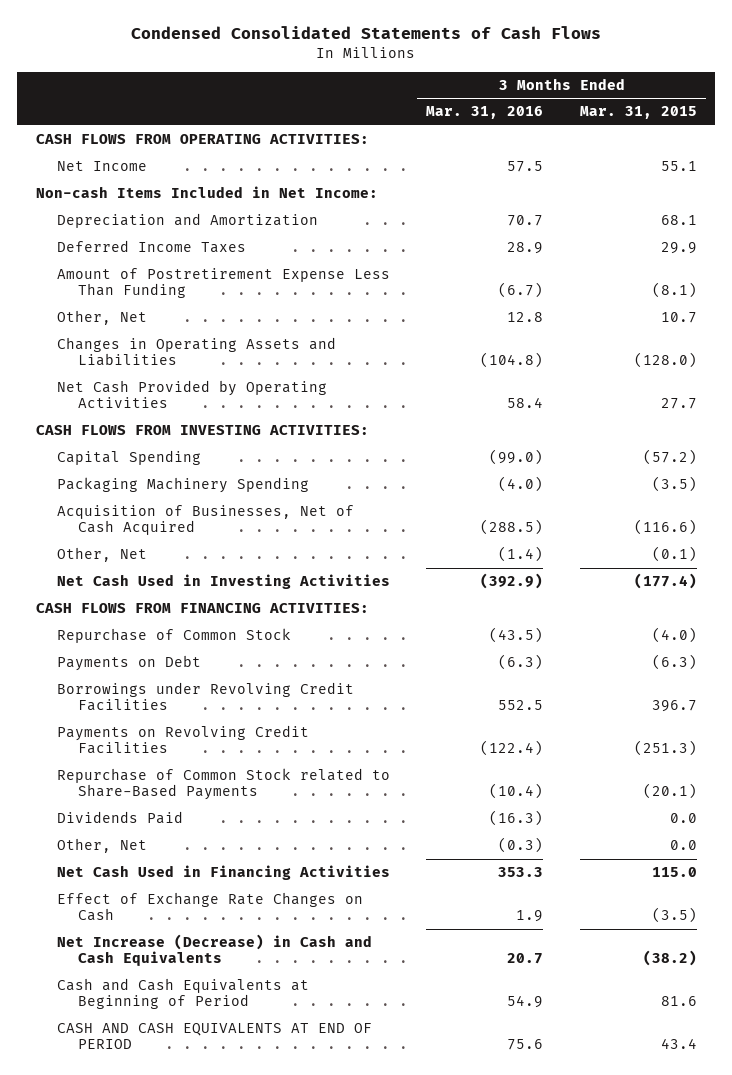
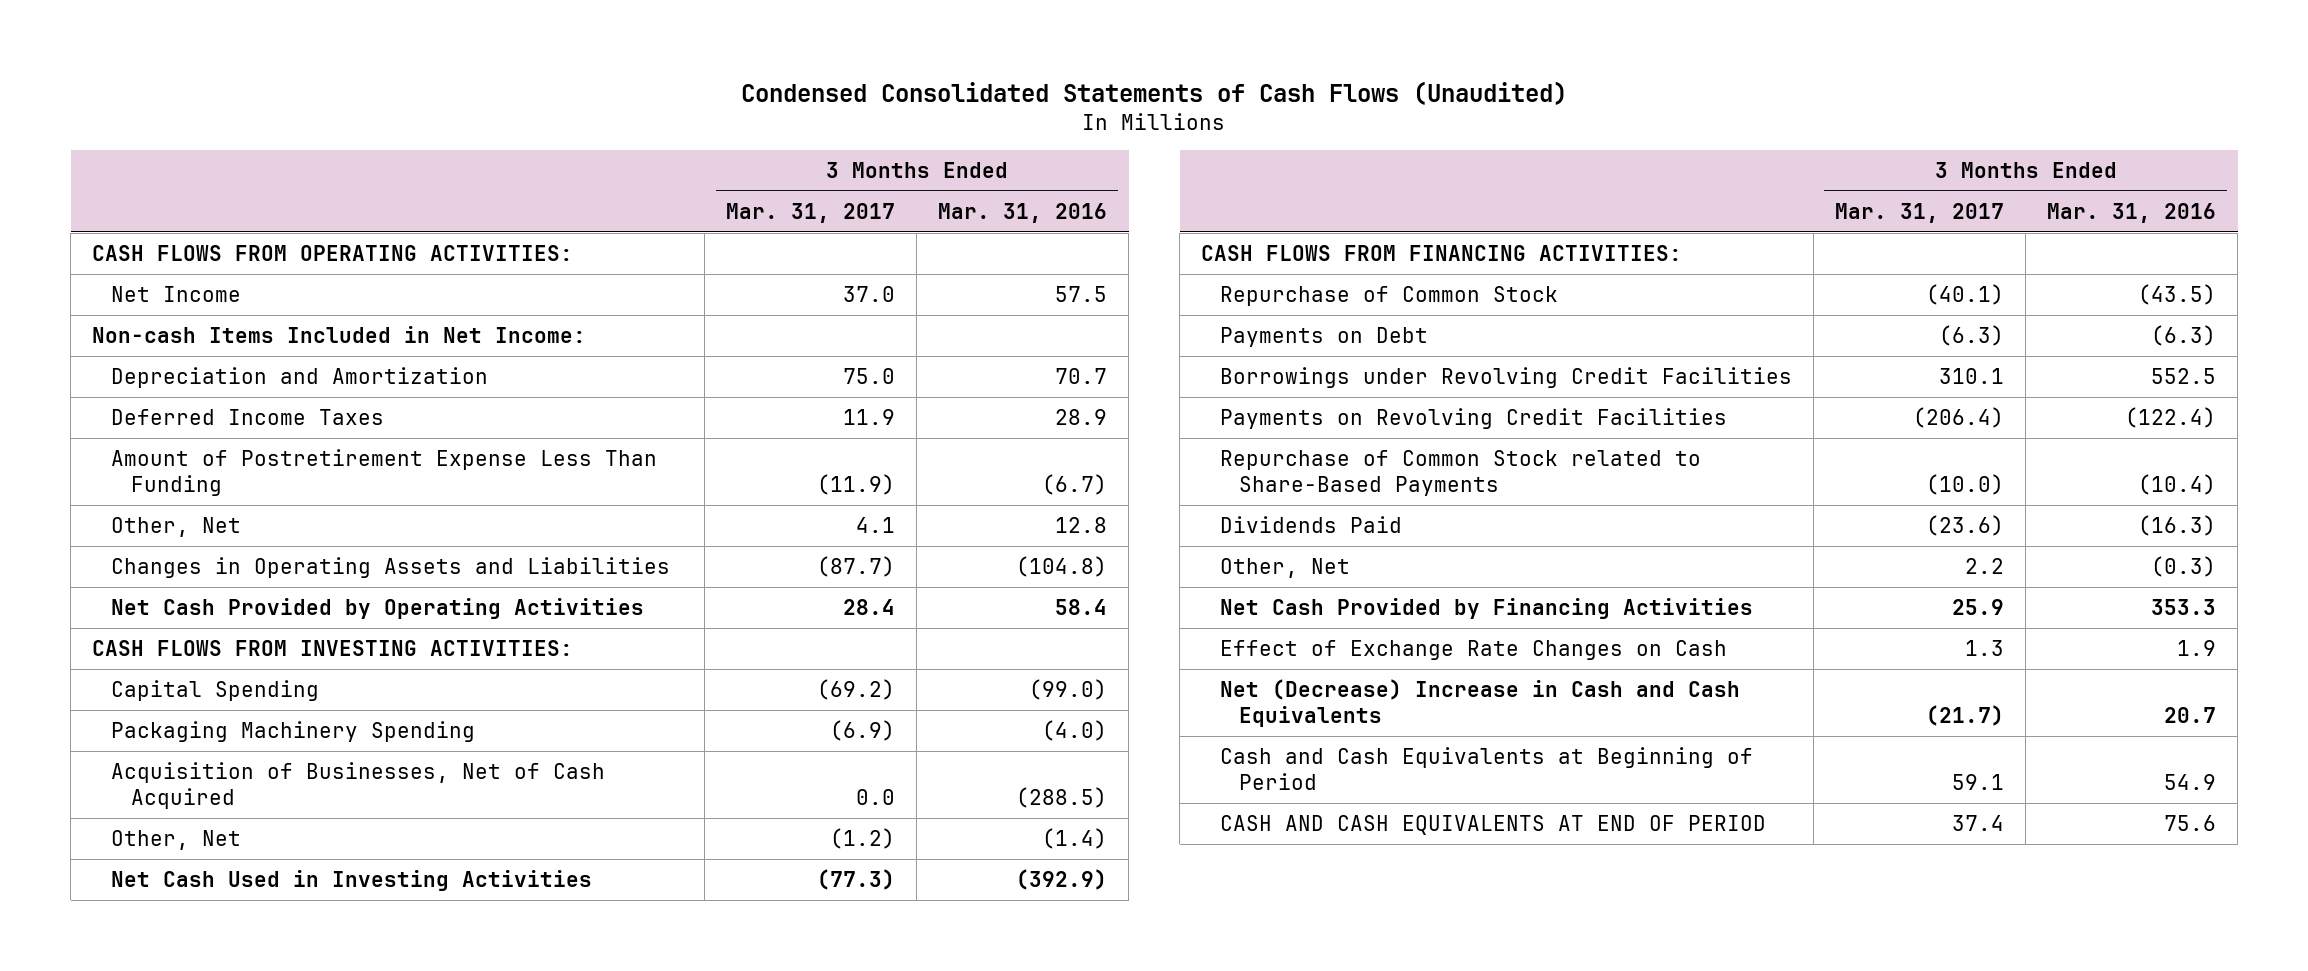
[131,25,602,39] Condensed Consolidated Statements of Cash Flows -> [741,81,1568,106] Condensed Consolidated Statements of Cash Flows (Unaudited)
[579,106,697,120] Mar. 31, 2015 -> none
none -> [726,202,896,223] Mar. 31, 2017
[56,865,390,881] Net Cash Used in Financing Activities -> [1220,597,1754,619] Net Cash Provided by Financing Activities
[56,934,372,967] Net Increase (Decrease) in Cash and Cash Equivalents -> [1220,678,1741,727] Net (Decrease) Increase in Cash and Cash Equivalents

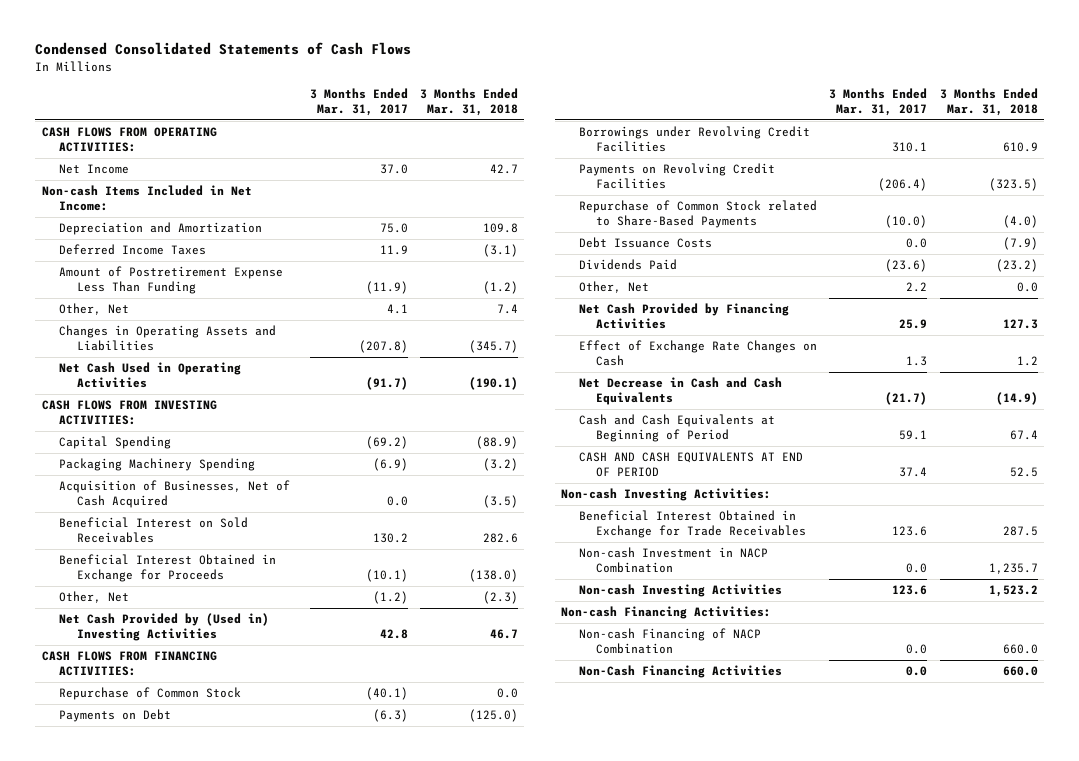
[741,81,1568,106] Condensed Consolidated Statements of Cash Flows (Unaudited) -> [35,42,412,56] Condensed Consolidated Statements of Cash Flows
[938,202,1108,223] Mar. 31, 2016 -> none
none -> [420,88,519,117] 3 Months Ended Mar. 31, 2018
[817,555,896,577] (87.7) -> [358,340,408,354] (207.8)
[111,597,645,619] Net Cash Provided by Operating Activities -> [59,362,242,389] Net Cash Used in Operating Activities
[843,598,896,615] 28.4 -> [365,377,408,391] (91.7)
none -> [59,517,249,544] Beneficial Interest on Sold Receivables
none -> [59,554,277,583] Beneficial Interest Obtained in Exchange for Proceeds
[111,869,593,891] Net Cash Used in Investing Activities -> [59,613,270,642] Net Cash Provided by (Used in) Investing Activities
[817,868,896,890] (77.3) -> [379,629,408,640] 42.8
none -> [578,237,712,249] Debt Issuance Costs
[1220,678,1741,727] Net (Decrease) Increase in Cash and Cash Equivalents -> [578,377,782,406] Net Decrease in Cash and Cash Equivalents
none -> [561,488,772,502] Non-cash Investing Activities:
none -> [578,510,807,539] Beneficial Interest Obtained in Exchange for Trade Receivables
none -> [578,547,768,574] Non-cash Investment in NACP Combination
none -> [578,584,782,598] Non-cash Investing Activities
none -> [561,606,772,620] Non-cash Financing Activities:
none -> [578,628,761,655] Non-cash Financing of NACP Combination
none -> [578,665,782,679] Non-Cash Financing Activities

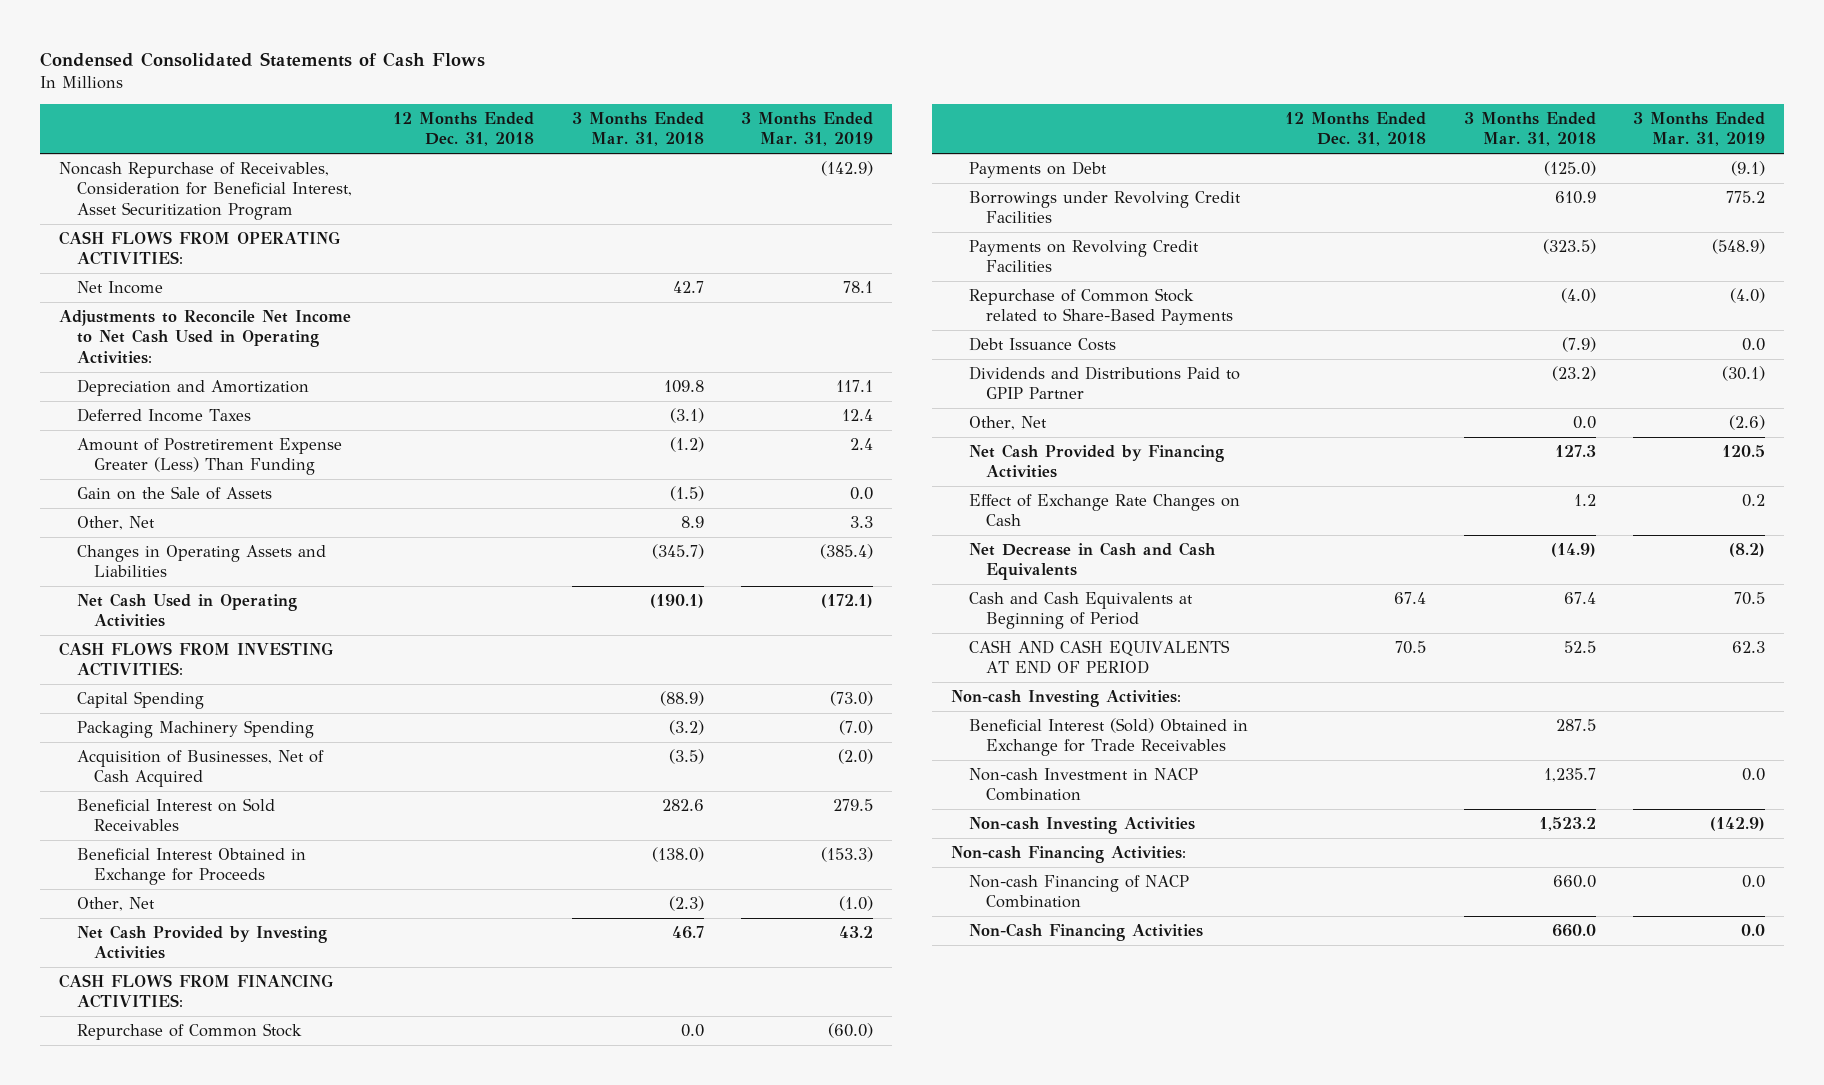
[309,88,408,117] 3 Months Ended Mar. 31, 2017 -> none
none -> [393,111,535,147] 12 Months Ended Dec. 31, 2018
none -> [740,111,873,147] 3 Months Ended Mar. 31, 2019
none -> [59,161,352,220] Noncash Repurchase of Receivables, Consideration for Beneficial Interest, Asset Securitization Program
[41,185,252,212] Non-cash Items Included in Net Income: -> [59,309,352,364] Adjustments to Reconcile Net Income to Net Cash Used in Operating Activities:
[59,266,284,295] Amount of Postretirement Expense Less Than Funding -> [76,437,342,476] Amount of Postretirement Expense Greater (Less) Than Funding
none -> [76,485,272,500] Gain on the Sale of Assets
[497,304,519,315] 7.4 -> [680,515,704,528] 8.9
[59,613,270,642] Net Cash Provided by (Used in) Investing Activities -> [76,924,327,960] Net Cash Provided by Investing Activities
[578,259,677,271] Dividends Paid -> [968,365,1240,400] Dividends and Distributions Paid to GPIP Partner
[578,510,807,539] Beneficial Interest Obtained in Exchange for Trade Receivables -> [968,717,1248,757] Beneficial Interest (Sold) Obtained in Exchange for Trade Receivables

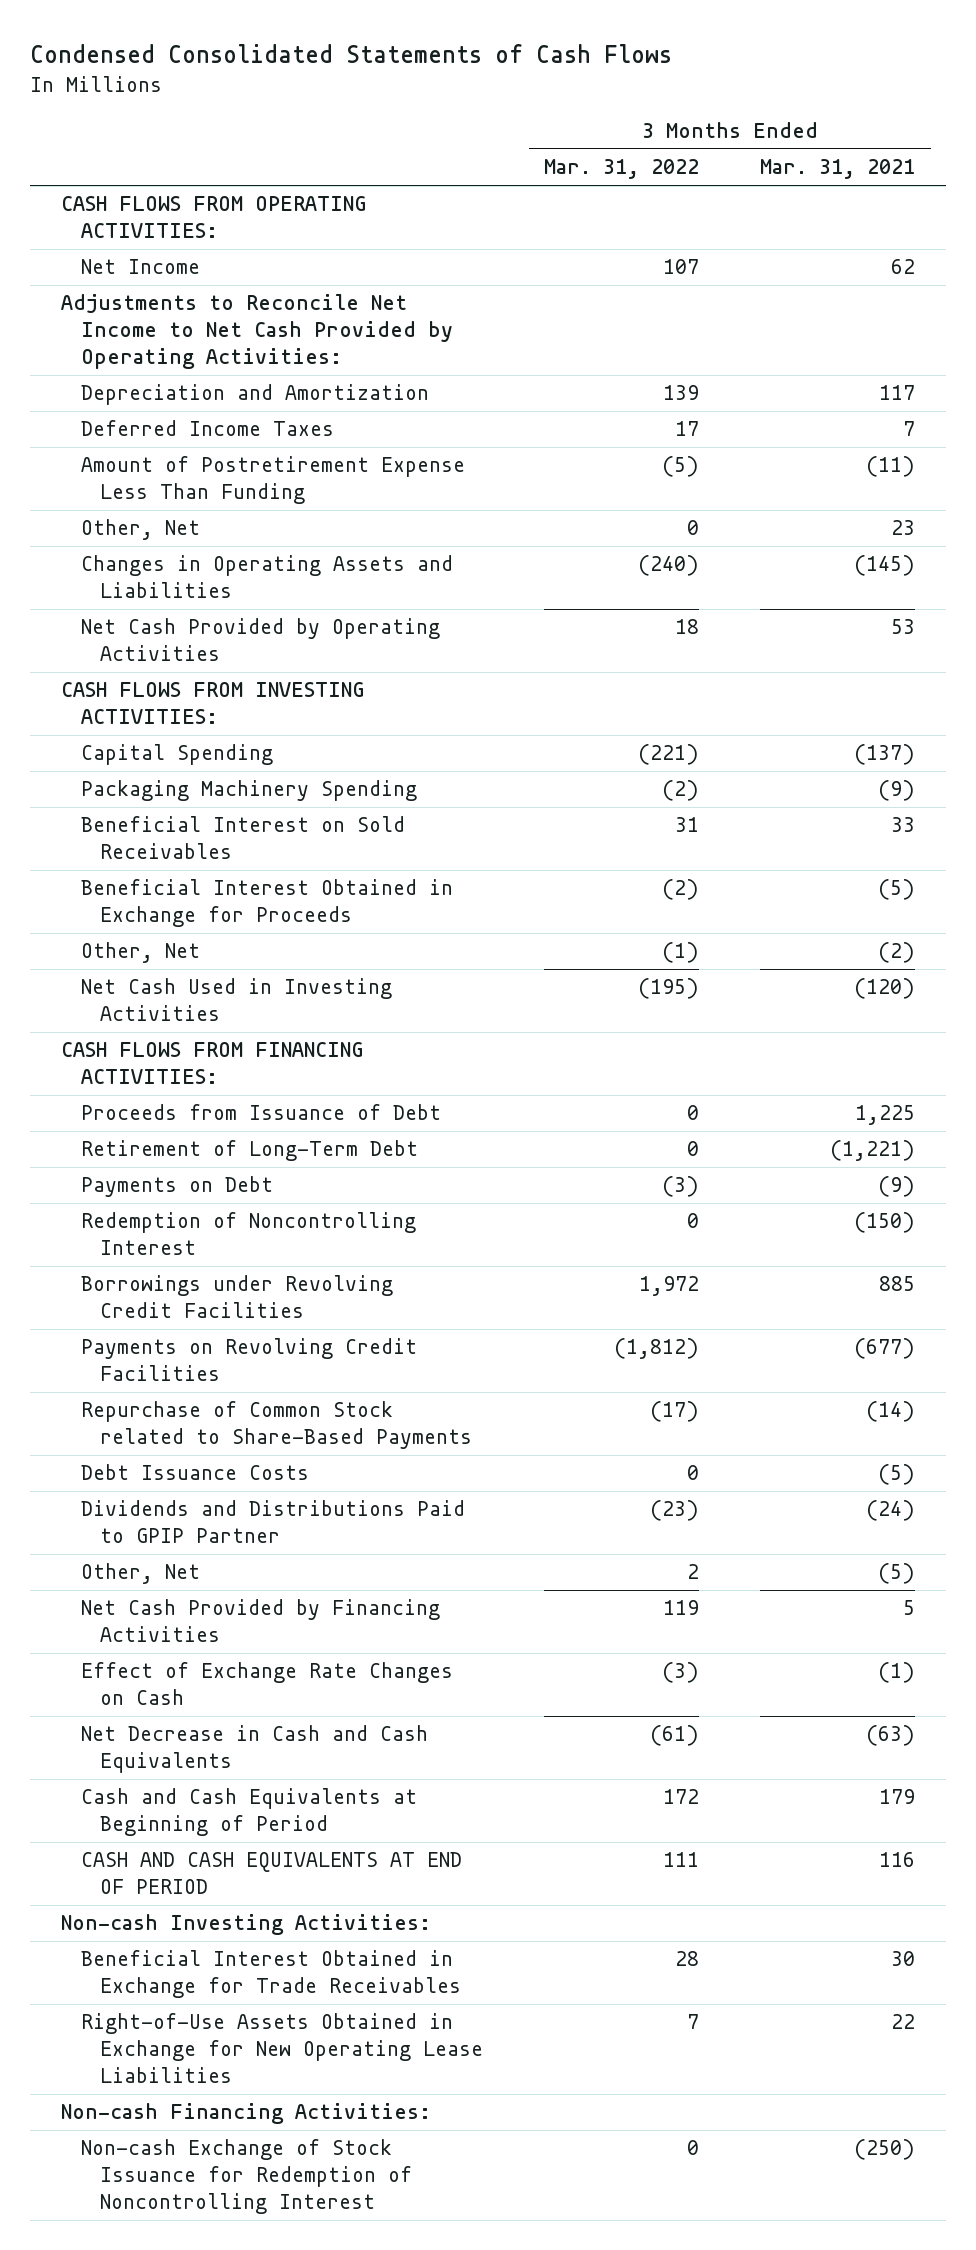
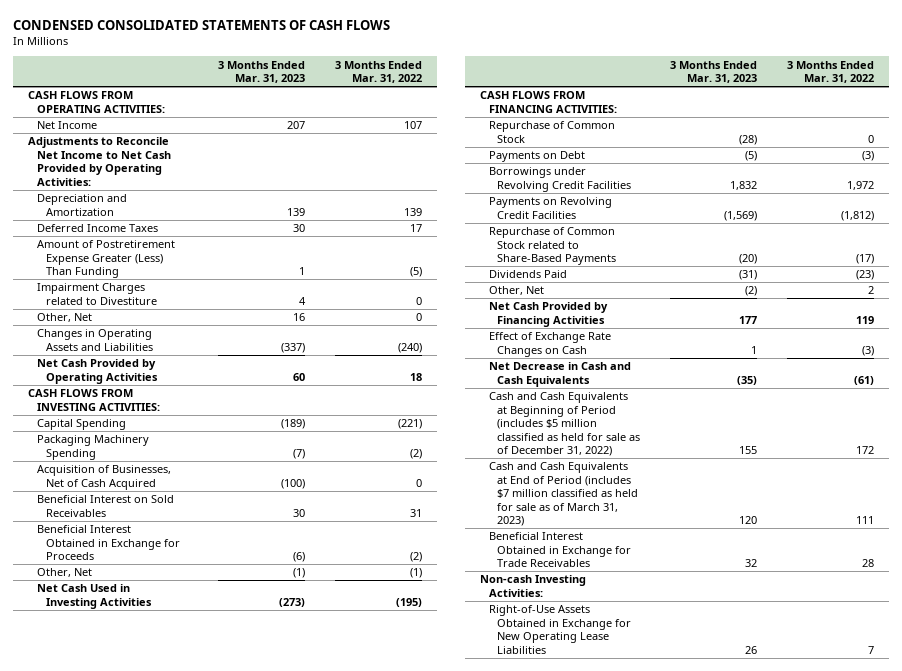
[30,44,673,64] Condensed Consolidated Statements of Cash Flows -> [12,20,390,31] CONDENSED CONSOLIDATED STATEMENTS OF CASH FLOWS
[760,159,916,180] Mar. 31, 2021 -> none
none -> [218,60,306,84] 3 Months Ended Mar. 31, 2023
[80,456,465,505] Amount of Postretirement Expense Less Than Funding -> [36,240,175,279] Amount of Postretirement Expense Greater (Less) Than Funding
none -> [36,283,157,305] Impairment Charges related to Divestiture
none -> [36,465,171,490] Acquisition of Businesses, Net of Cash Acquired
[80,1104,441,1121] Proceeds from Issuance of Debt -> none
[80,1140,418,1162] Retirement of Long-Term Debt -> none
none -> [488,121,615,143] Repurchase of Common Stock
[80,1212,416,1256] Redemption of Noncontrolling Interest -> none
[80,1464,309,1481] Debt Issuance Costs -> none
[80,1500,465,1544] Dividends and Distributions Paid to GPIP Partner -> [488,270,567,279] Dividends Paid
[80,1788,417,1837] Cash and Cash Equivalents at Beginning of Period -> [488,392,641,457] Cash and Cash Equivalents at Beginning of Period (includes $5 million classified as held for sale as of December 31, 2022)
[80,1852,462,1895] CASH AND CASH EQUIVALENTS AT END OF PERIOD -> [488,462,639,527] Cash and Cash Equivalents at End of Period (includes $7 million classified as held for sale as of March 31, 2023)
[60,1914,431,1936] Non-cash Investing Activities: -> [479,575,586,597] Non-cash Investing Activities:
[60,2103,431,2125] Non-cash Financing Activities: -> none
[80,2139,413,2214] Non-cash Exchange of Stock Issuance for Redemption of Noncontrolling Interest -> none

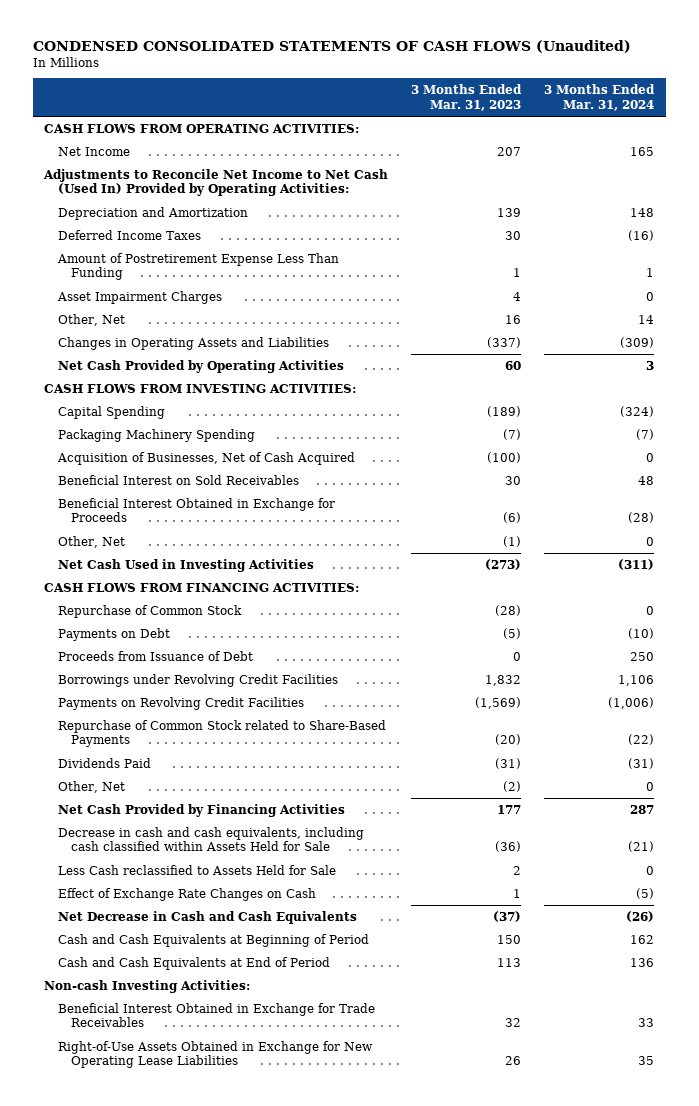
[12,20,390,31] CONDENSED CONSOLIDATED STATEMENTS OF CASH FLOWS -> [32,39,631,53] CONDENSED CONSOLIDATED STATEMENTS OF CASH FLOWS (Unaudited)
[335,60,423,84] 3 Months Ended Mar. 31, 2022 -> none
none -> [544,84,656,111] 3 Months Ended Mar. 31, 2024
[27,137,171,186] Adjustments to Reconcile Net Income to Net Cash Provided by Operating Activities: -> [43,168,389,197] Adjustments to Reconcile Net Income to Net Cash (Used In) Provided by Operating Activities:
[36,283,157,305] Impairment Charges related to Divestiture -> none
[36,240,175,279] Amount of Postretirement Expense Greater (Less) Than Funding -> [56,252,339,281] Amount of Postretirement Expense Less Than Funding
none -> [56,290,222,304] Asset Impairment Charges
none -> [57,650,253,661] Proceeds from Issuance of Debt
none -> [57,826,364,852] Decrease in cash and cash equivalents, including cash classified within Assets Held for Sale
none -> [57,864,336,875] Less Cash reclassified to Assets Held for Sale
[737,375,758,385] (35) -> [493,910,522,922] (37)
[488,392,641,457] Cash and Cash Equivalents at Beginning of Period (includes $5 million classified as held for sale as of December 31, 2022) -> [57,933,369,947] Cash and Cash Equivalents at Beginning of Period
[739,446,758,455] 155 -> [497,934,522,944] 150
[488,462,639,527] Cash and Cash Equivalents at End of Period (includes $7 million classified as held for sale as of March 31, 2023) -> [57,956,330,970] Cash and Cash Equivalents at End of Period
[739,516,758,525] 120 -> [497,957,522,967] 113
[488,532,632,568] Beneficial Interest Obtained in Exchange for Trade Receivables -> [57,1002,375,1028] Beneficial Interest Obtained in Exchange for Trade Receivables

